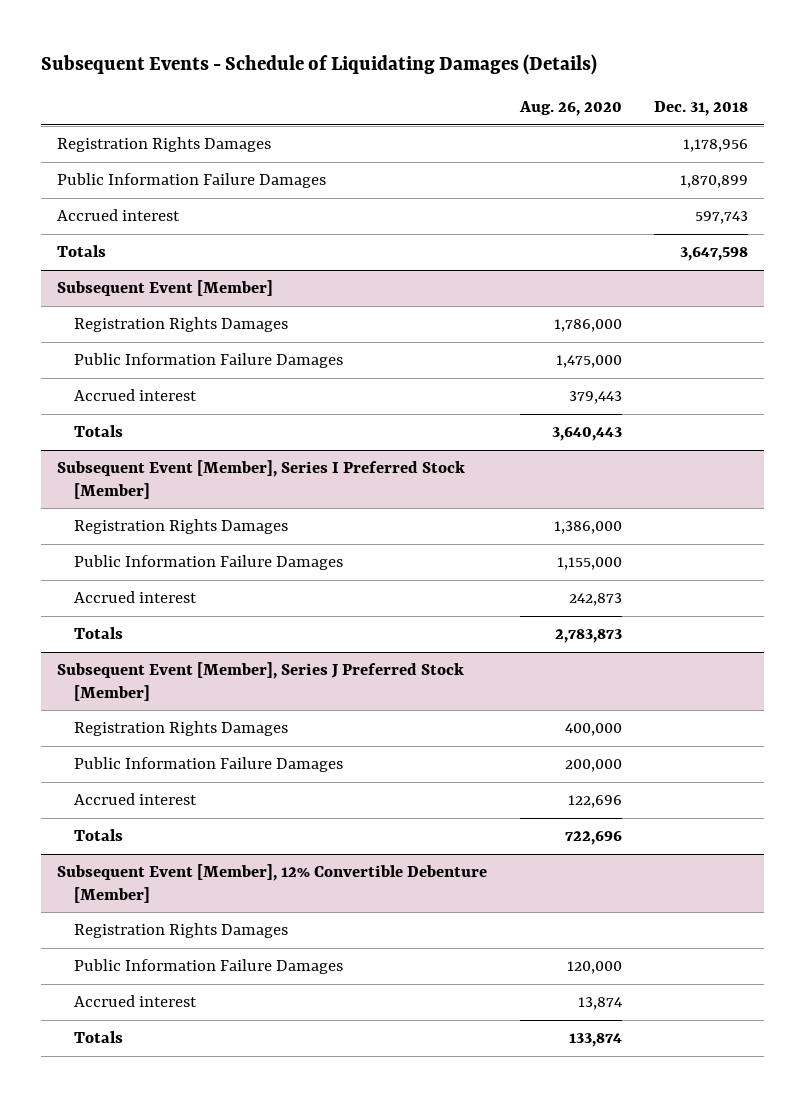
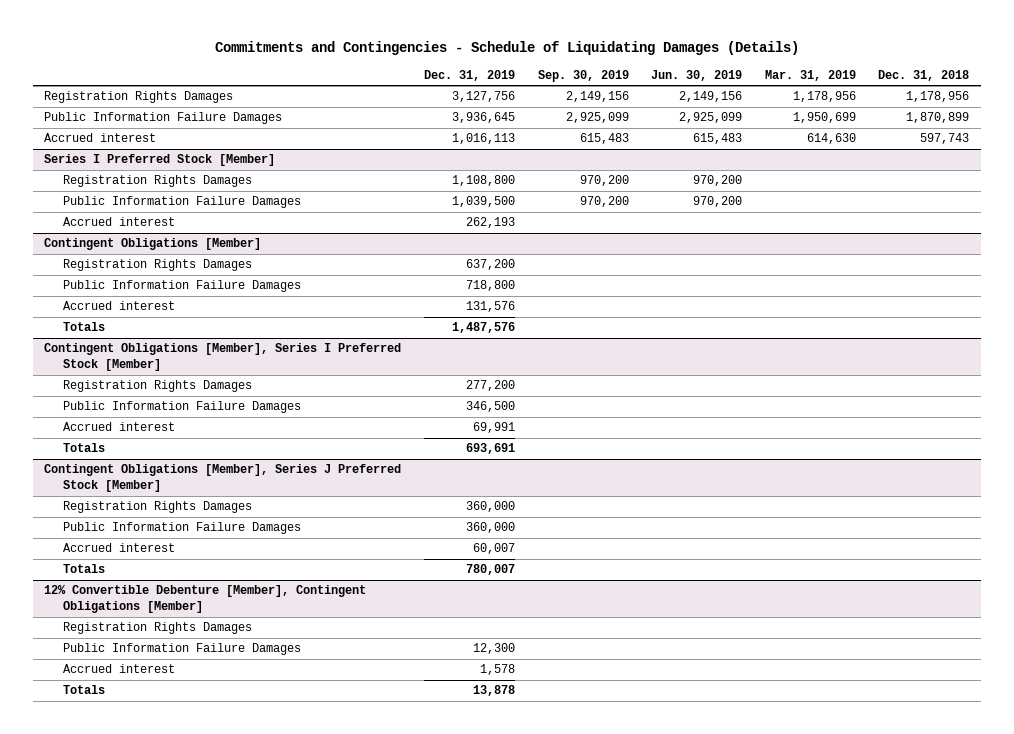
[41,53,598,75] Subsequent Events - Schedule of Liquidating Damages (Details) -> [214,41,799,56] Commitments and Contingencies - Schedule of Liquidating Damages (Details)
[518,100,622,116] Aug. 26, 2020 -> none
none -> [423,69,515,81] Dec. 31, 2019
none -> [537,69,629,82] Sep. 30, 2019
none -> [651,69,743,81] Jun. 30, 2019
none -> [764,69,856,81] Mar. 31, 2019
[57,245,107,258] Totals -> none
[57,280,274,297] Subsequent Event [Member] -> none
[74,317,289,333] Registration Rights Damages -> none
[74,353,344,369] Public Information Failure Damages -> none
[74,389,198,402] Accrued interest -> none
[74,425,124,438] Totals -> none
[57,460,466,499] Subsequent Event [Member], Series I Preferred Stock [Member] -> [44,154,276,167] Series I Preferred Stock [Member]
[74,627,124,640] Totals -> none
none -> [44,238,262,251] Contingent Obligations [Member]
none -> [62,259,252,272] Registration Rights Damages
none -> [62,280,301,293] Public Information Failure Damages
none -> [62,301,175,311] Accrued interest
none -> [62,322,105,332] Totals
none -> [44,343,402,372] Contingent Obligations [Member], Series I Preferred Stock [Member]
none -> [62,380,252,393] Registration Rights Damages
none -> [62,401,301,414] Public Information Failure Damages
none -> [62,422,175,432] Accrued interest
none -> [62,443,105,453] Totals
[57,662,465,701] Subsequent Event [Member], Series J Preferred Stock [Member] -> [44,464,402,493] Contingent Obligations [Member], Series J Preferred Stock [Member]
[57,864,488,903] Subsequent Event [Member], 12% Convertible Debenture [Member] -> none
[74,923,289,939] Registration Rights Damages -> none
[74,959,344,975] Public Information Failure Damages -> none
[74,995,198,1008] Accrued interest -> none
[74,1031,124,1044] Totals -> none
none -> [44,585,367,614] 12% Convertible Debenture [Member], Contingent Obligations [Member]
none -> [62,622,252,635] Registration Rights Damages
none -> [62,643,301,656] Public Information Failure Damages
none -> [62,664,175,674] Accrued interest
none -> [62,685,105,695] Totals

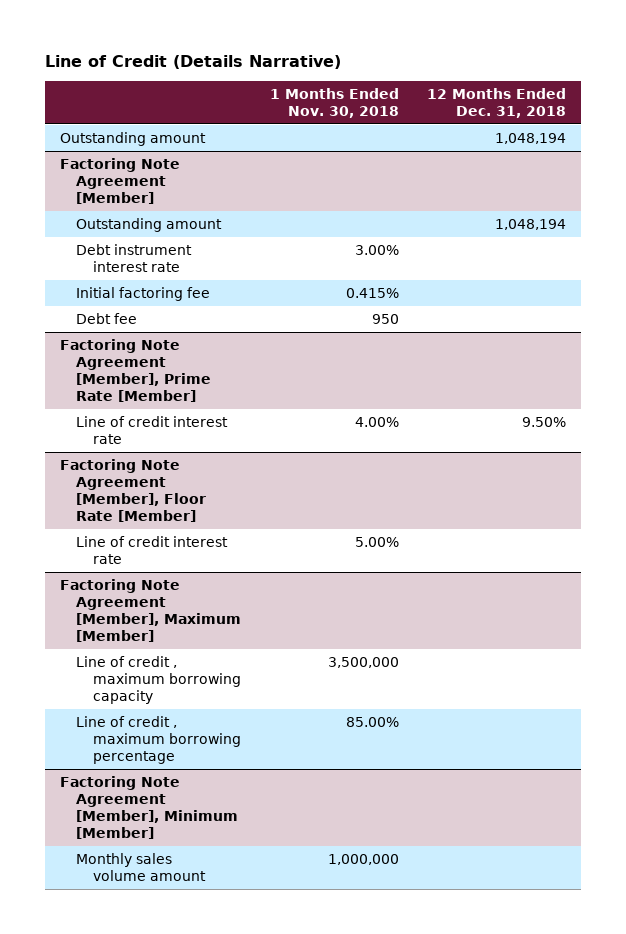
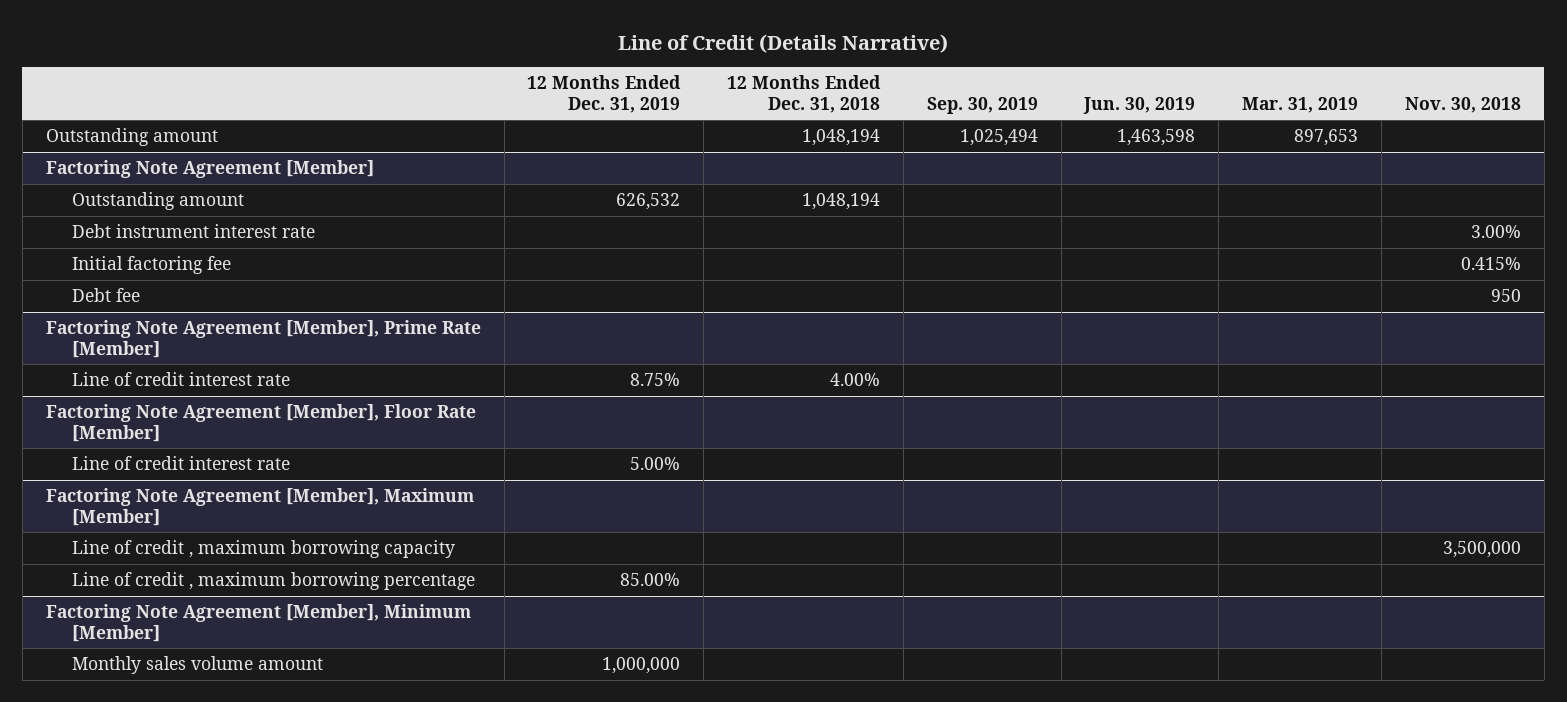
[269,87,399,118] 1 Months Ended Nov. 30, 2018 -> none
none -> [527,75,682,113] 12 Months Ended Dec. 31, 2019
none -> [926,96,1038,114] Sep. 30, 2019
none -> [1083,96,1196,114] Jun. 30, 2019
none -> [1242,96,1359,113] Mar. 31, 2019
none -> [1404,96,1521,113] Nov. 30, 2018
[522,417,567,428] 9.50% -> [830,373,881,387] 4.00%

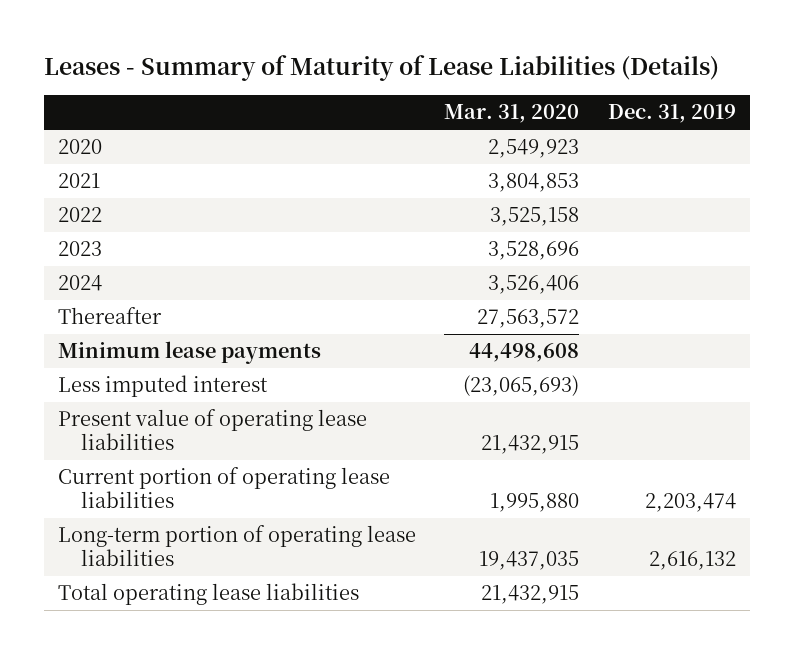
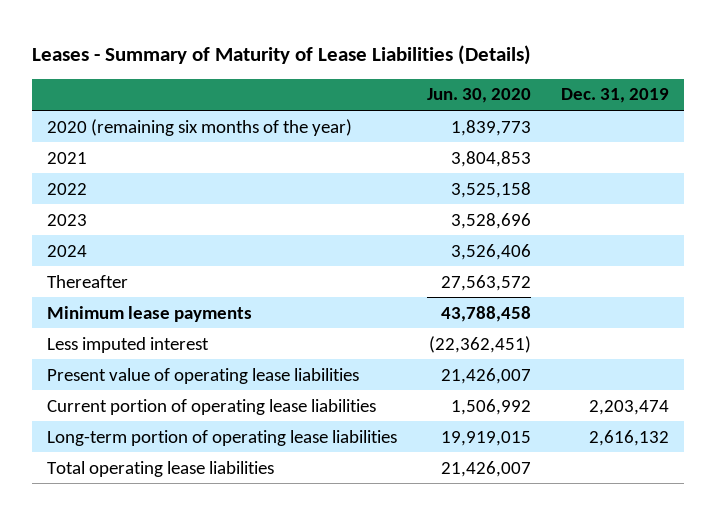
[444,104,580,124] Mar. 31, 2020 -> none
none -> [427,88,532,104] Jun. 30, 2020
[57,139,102,155] 2020 -> [47,118,353,136] 2020 (remaining six months of the year)

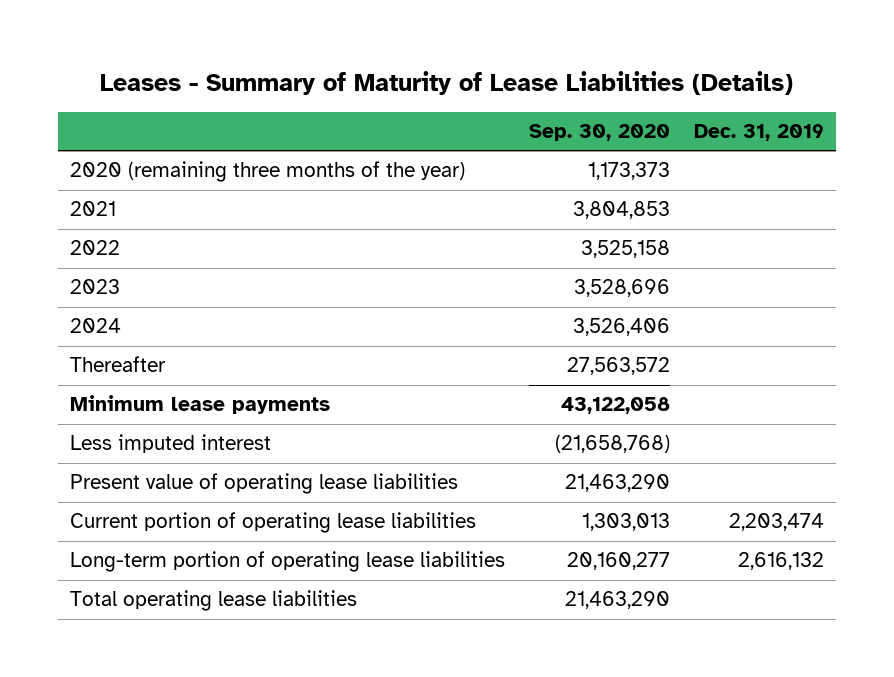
[427,88,532,104] Jun. 30, 2020 -> none
none -> [528,124,670,142] Sep. 30, 2020
[47,118,353,136] 2020 (remaining six months of the year) -> [69,161,465,183] 2020 (remaining three months of the year)

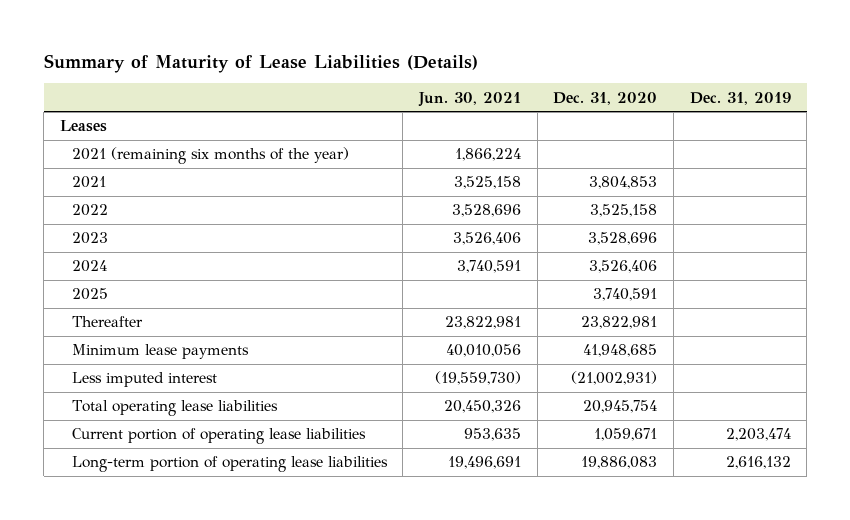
[99,70,793,95] Leases - Summary of Maturity of Lease Liabilities (Details) -> [43,53,478,73] Summary of Maturity of Lease Liabilities (Details)
[528,124,670,142] Sep. 30, 2020 -> none
none -> [417,91,521,107] Jun. 30, 2021
none -> [553,91,658,105] Dec. 31, 2020
none -> [59,120,107,133] Leases
[69,161,465,183] 2020 (remaining three months of the year) -> [71,147,349,165] 2021 (remaining six months of the year)
none -> [71,288,108,301] 2025
[69,473,458,495] Present value of operating lease liabilities -> none
[69,590,357,612] Total operating lease liabilities -> [71,400,278,417] Total operating lease liabilities

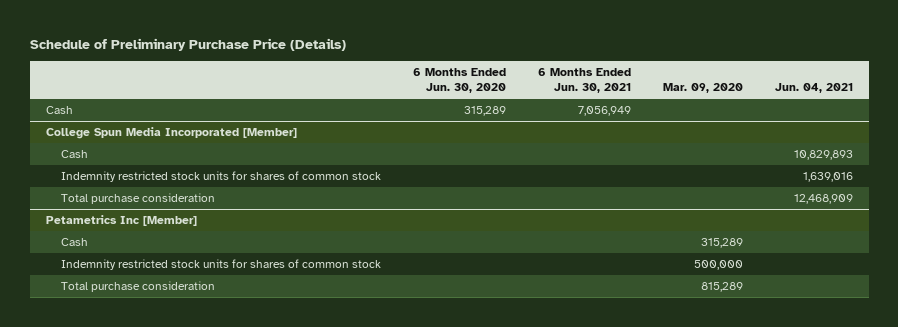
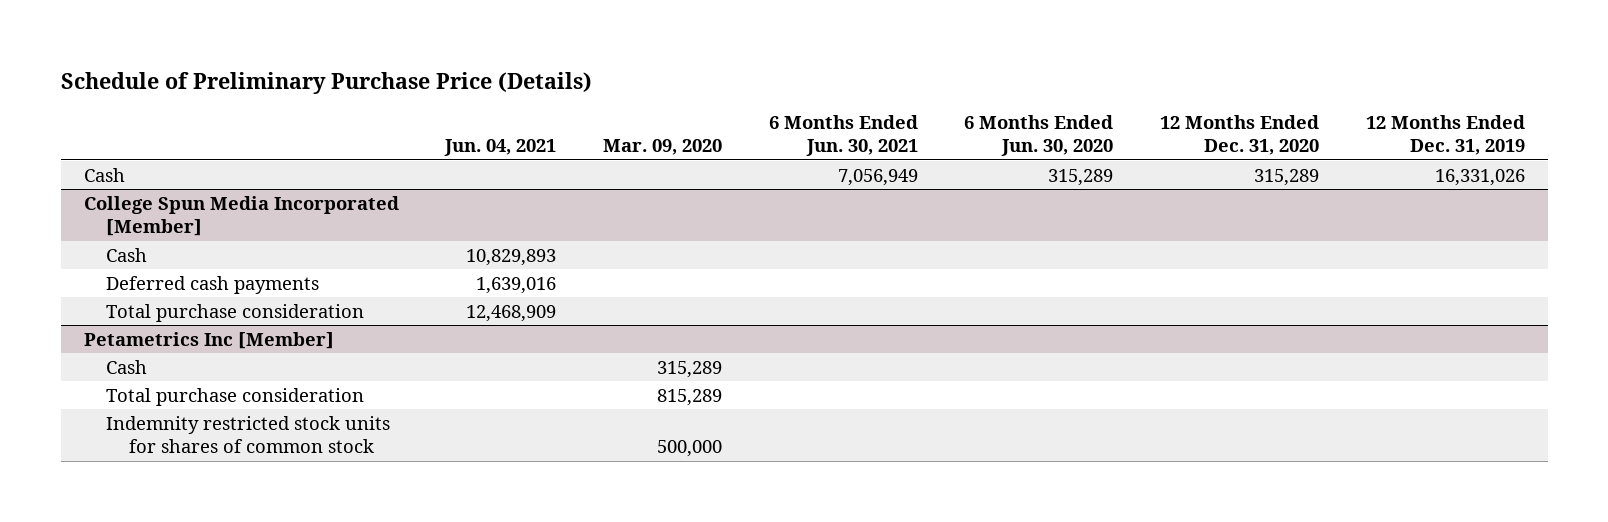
none -> [1159,114,1319,156] 12 Months Ended Dec. 31, 2020
none -> [1365,114,1525,156] 12 Months Ended Dec. 31, 2019
[61,171,382,183] Indemnity restricted stock units for shares of common stock -> [106,275,320,294] Deferred cash payments
[61,259,382,271] Indemnity restricted stock units for shares of common stock -> [106,415,391,454] Indemnity restricted stock units for shares of common stock

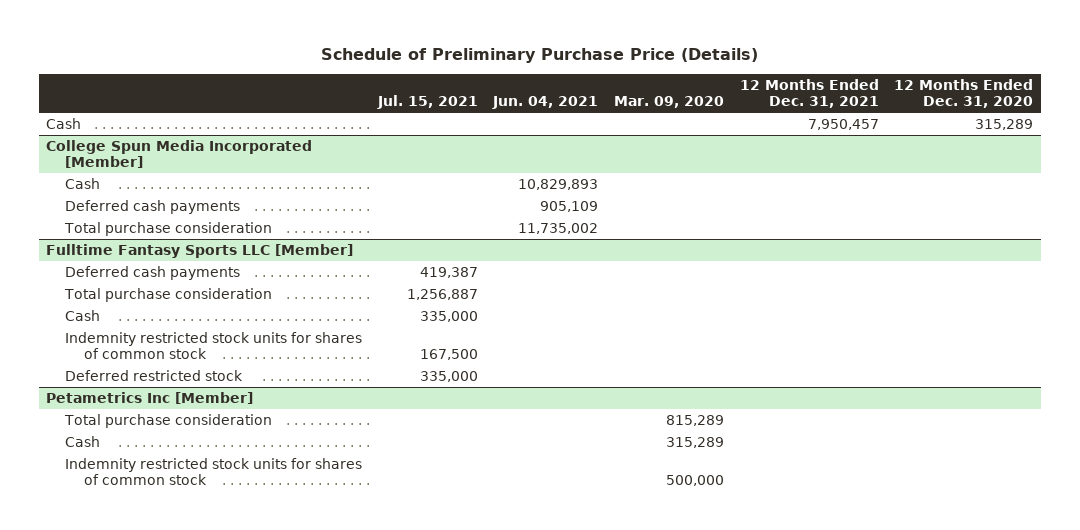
[768,114,918,157] 6 Months Ended Jun. 30, 2021 -> none
[964,114,1114,157] 6 Months Ended Jun. 30, 2020 -> none
[1365,114,1525,156] 12 Months Ended Dec. 31, 2019 -> none
none -> [376,95,478,110] Jul. 15, 2021
none -> [739,79,879,109] 12 Months Ended Dec. 31, 2021
[476,276,557,294] 1,639,016 -> [540,201,599,213] 905,109
[466,304,557,322] 12,468,909 -> [518,223,599,235] 11,735,002
none -> [46,244,354,259] Fulltime Fantasy Sports LLC [Member]
none -> [65,266,241,281] Deferred cash payments
none -> [64,288,273,303] Total purchase consideration
none -> [65,310,101,322] Cash
none -> [65,332,363,360] Indemnity restricted stock units for shares of common stock
none -> [65,370,244,382] Deferred restricted stock
[106,359,148,374] Cash -> [65,436,101,448] Cash

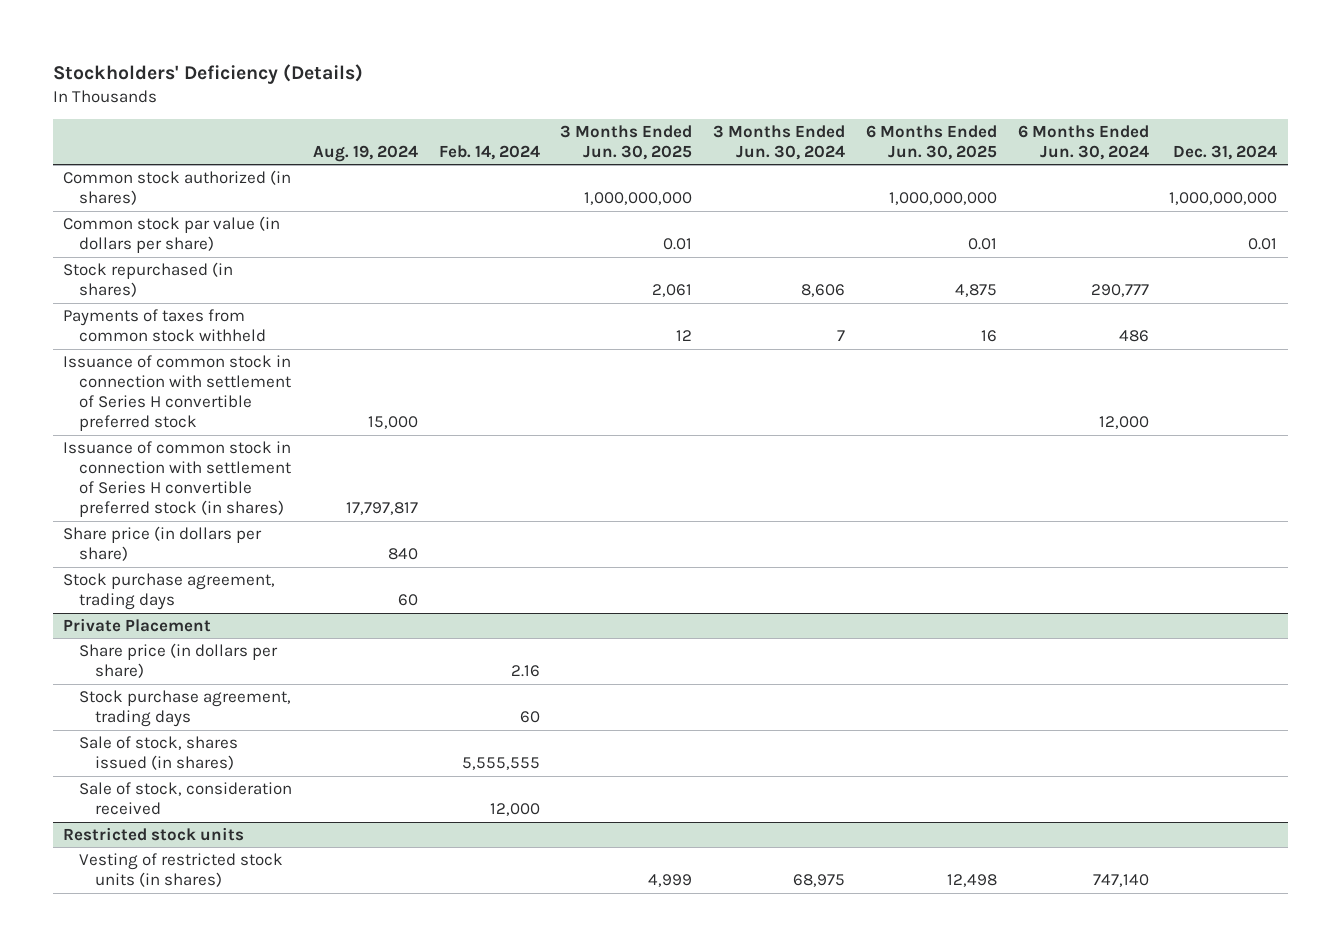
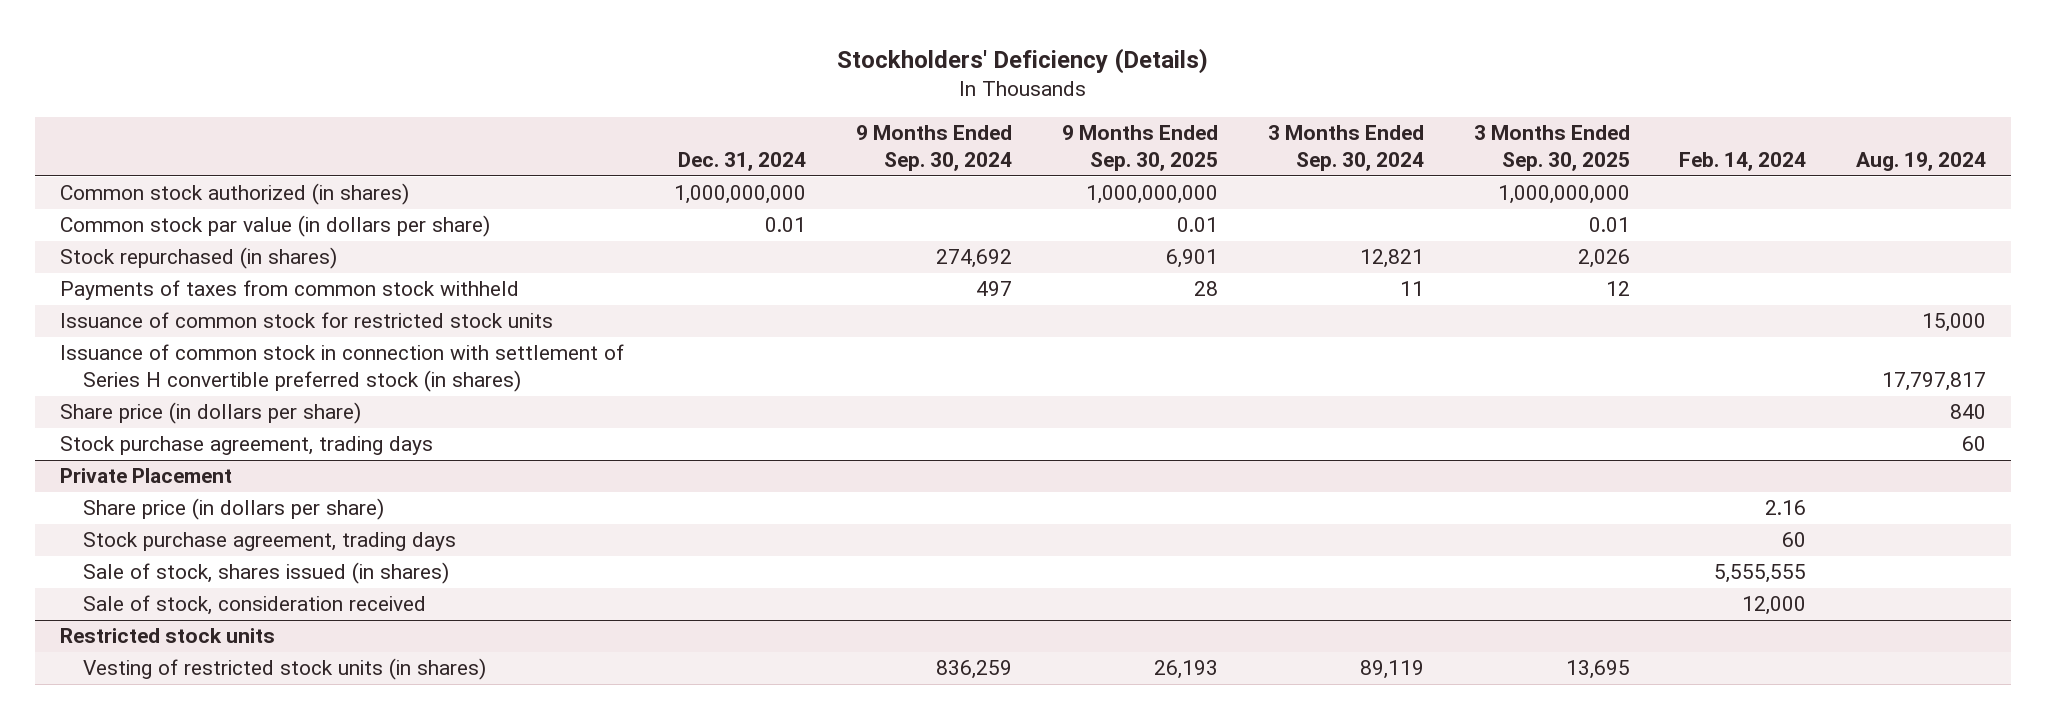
[560,124,693,160] 3 Months Ended Jun. 30, 2025 -> none
[713,124,846,160] 3 Months Ended Jun. 30, 2024 -> none
[865,124,997,160] 6 Months Ended Jun. 30, 2025 -> none
[1017,124,1149,160] 6 Months Ended Jun. 30, 2024 -> none
none -> [855,125,1012,172] 9 Months Ended Sep. 30, 2024
none -> [1061,125,1218,172] 9 Months Ended Sep. 30, 2025
none -> [1267,125,1424,172] 3 Months Ended Sep. 30, 2024
none -> [1473,125,1630,172] 3 Months Ended Sep. 30, 2025
[63,355,292,432] Issuance of common stock in connection with settlement of Series H convertible preferred stock -> [60,312,554,329] Issuance of common stock for restricted stock units

